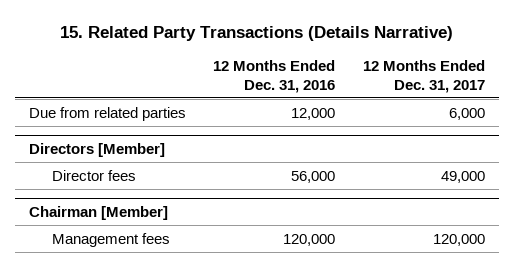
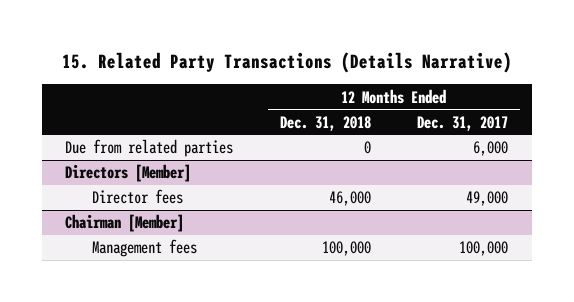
[213,60,336,93] 12 Months Ended Dec. 31, 2016 -> none
none -> [279,115,371,131] Dec. 31, 2018
[433,233,486,246] 120,000 -> [459,241,509,257] 100,000

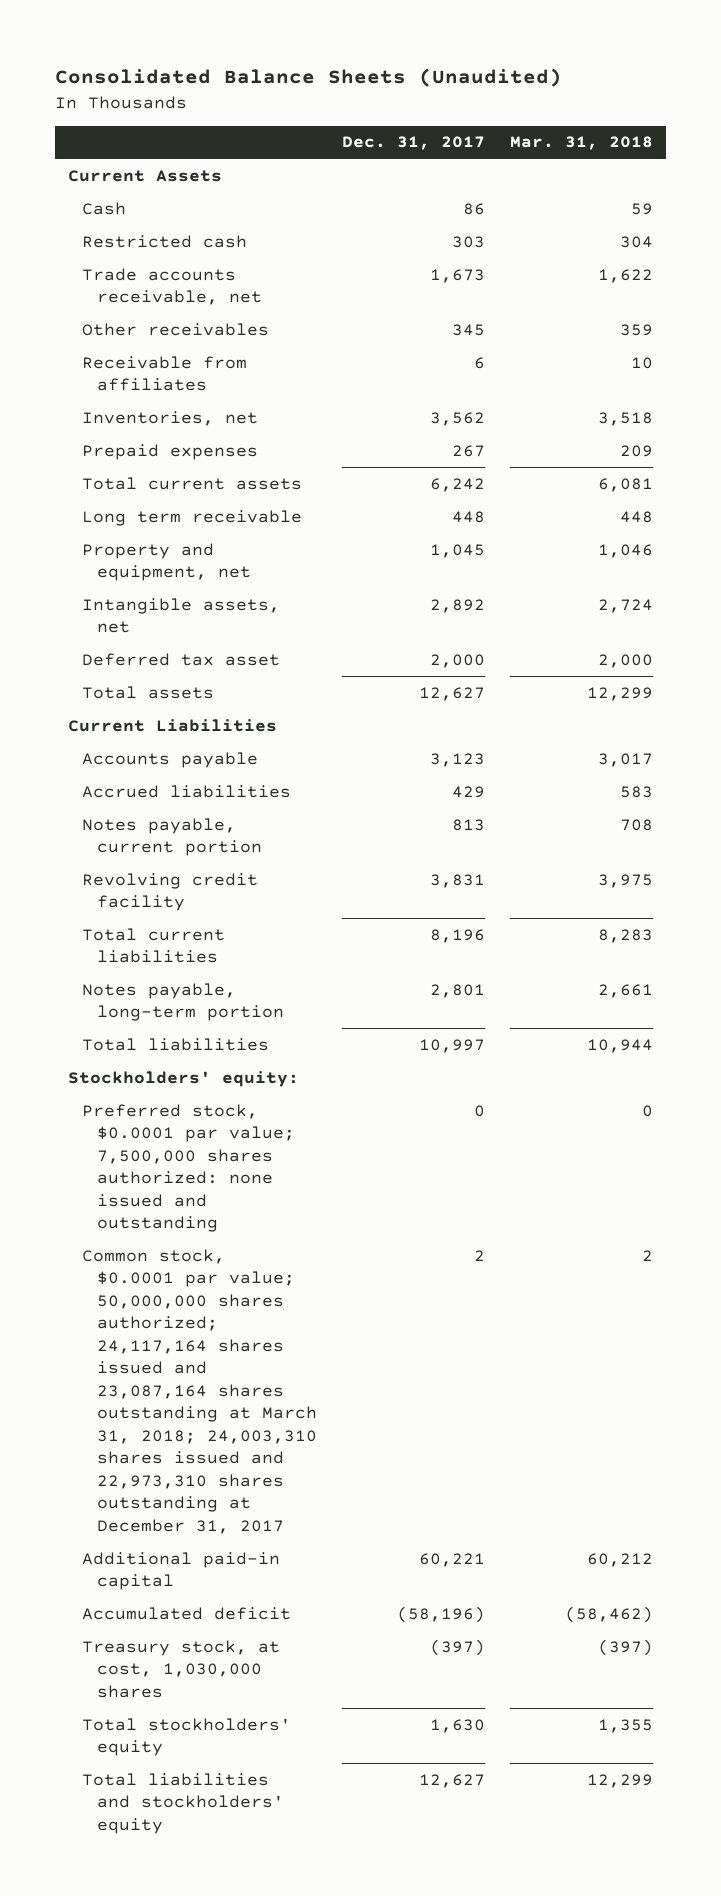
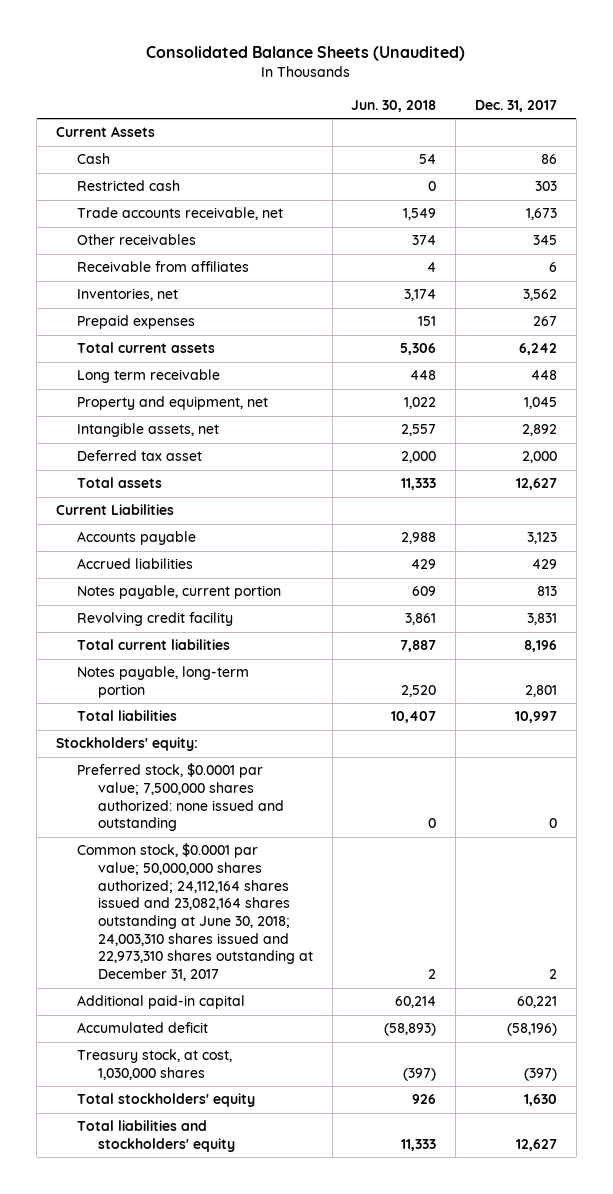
[510,136,654,151] Mar. 31, 2018 -> none
none -> [351,99,437,112] Jun. 30, 2018
[82,1248,317,1534] Common stock, $0.0001 par value; 50,000,000 shares authorized; 24,117,164 shares issued and 23,087,164 shares outstanding at March 31, 2018; 24,003,310 shares issued and 22,973,310 shares outstanding at December 31, 2017 -> [76,843,313,982] Common stock, $0.0001 par value; 50,000,000 shares authorized; 24,112,164 shares issued and 23,082,164 shares outstanding at June 30, 2018; 24,003,310 shares issued and 22,973,310 shares outstanding at December 31, 2017

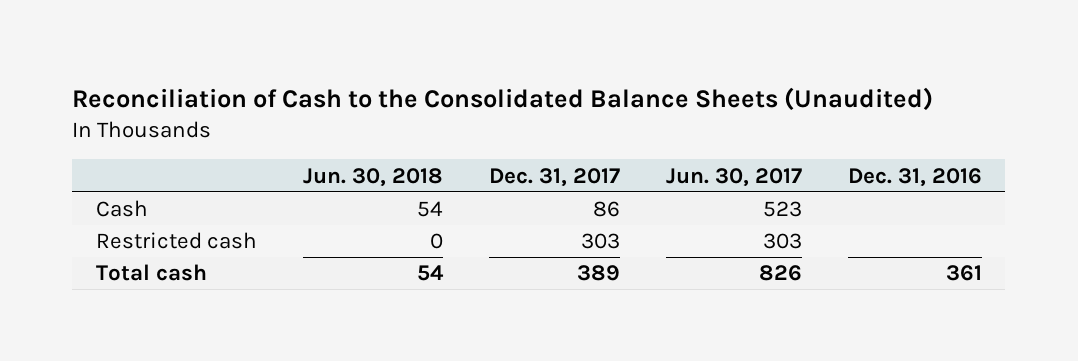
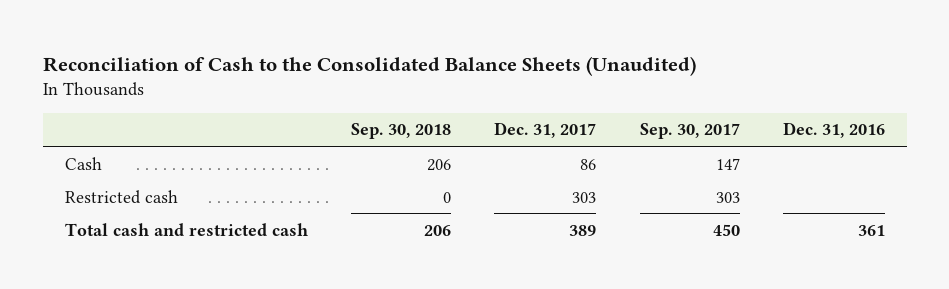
[302,167,443,187] Jun. 30, 2018 -> none
[666,167,803,187] Jun. 30, 2017 -> none
none -> [350,123,451,140] Sep. 30, 2018
none -> [639,123,740,140] Sep. 30, 2017
[95,264,207,282] Total cash -> [64,222,308,236] Total cash and restricted cash

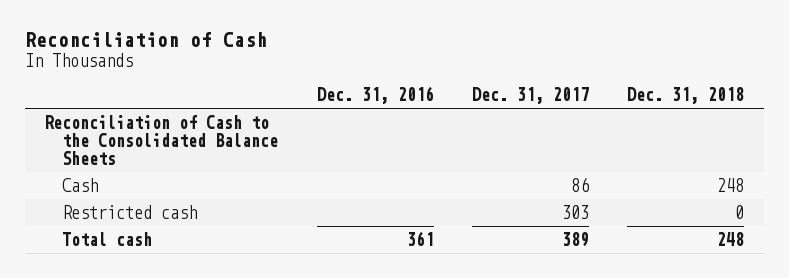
[42,55,696,76] Reconciliation of Cash to the Consolidated Balance Sheets (Unaudited) -> [25,32,268,48] Reconciliation of Cash
[350,123,451,140] Sep. 30, 2018 -> none
[639,123,740,140] Sep. 30, 2017 -> none
none -> [627,87,745,105] Dec. 31, 2018
none -> [44,115,279,165] Reconciliation of Cash to the Consolidated Balance Sheets
[64,222,308,236] Total cash and restricted cash -> [62,232,153,247] Total cash

